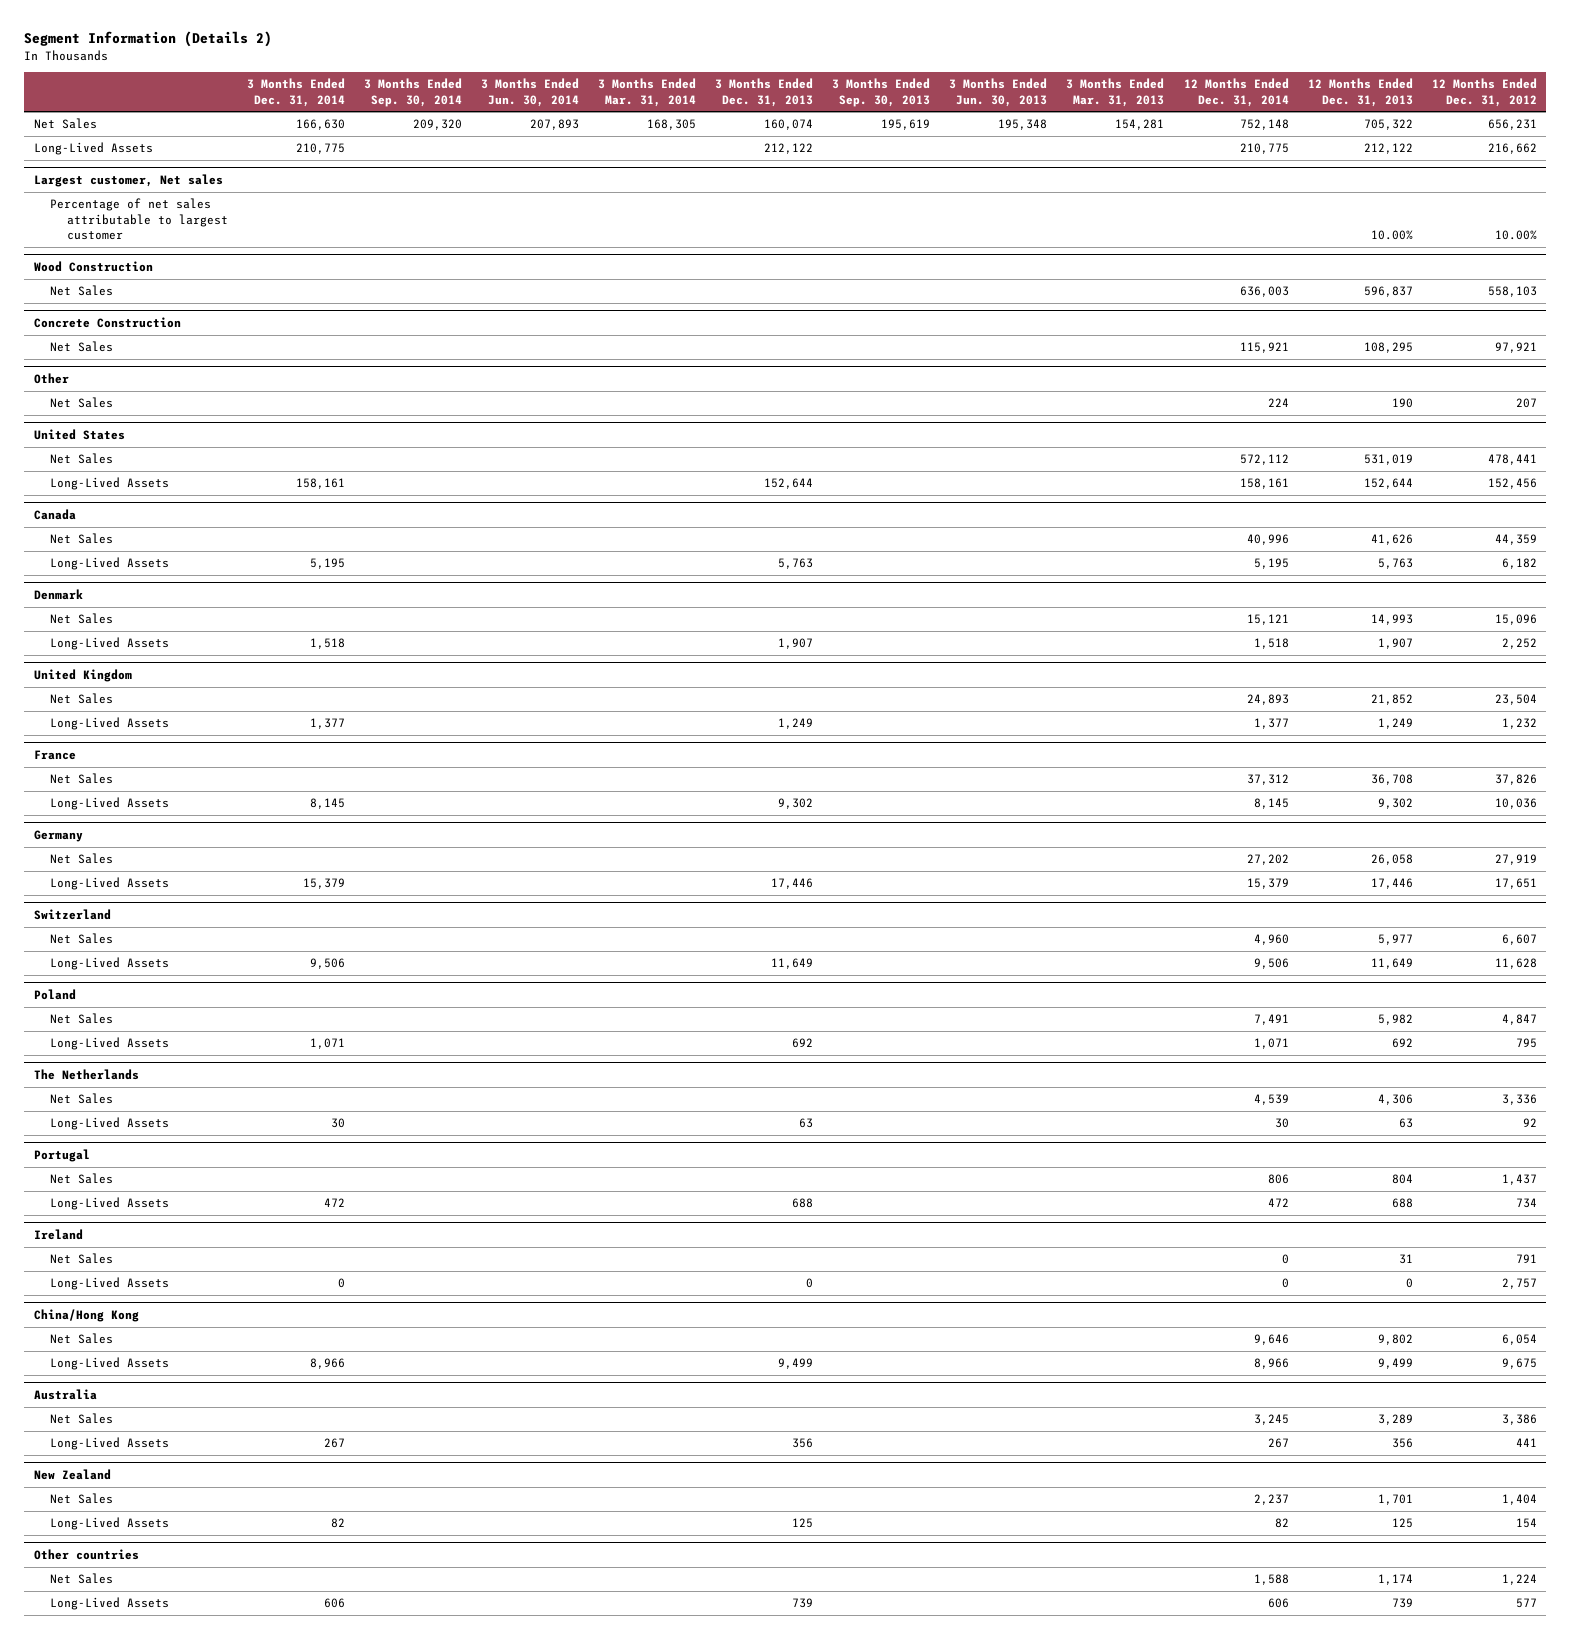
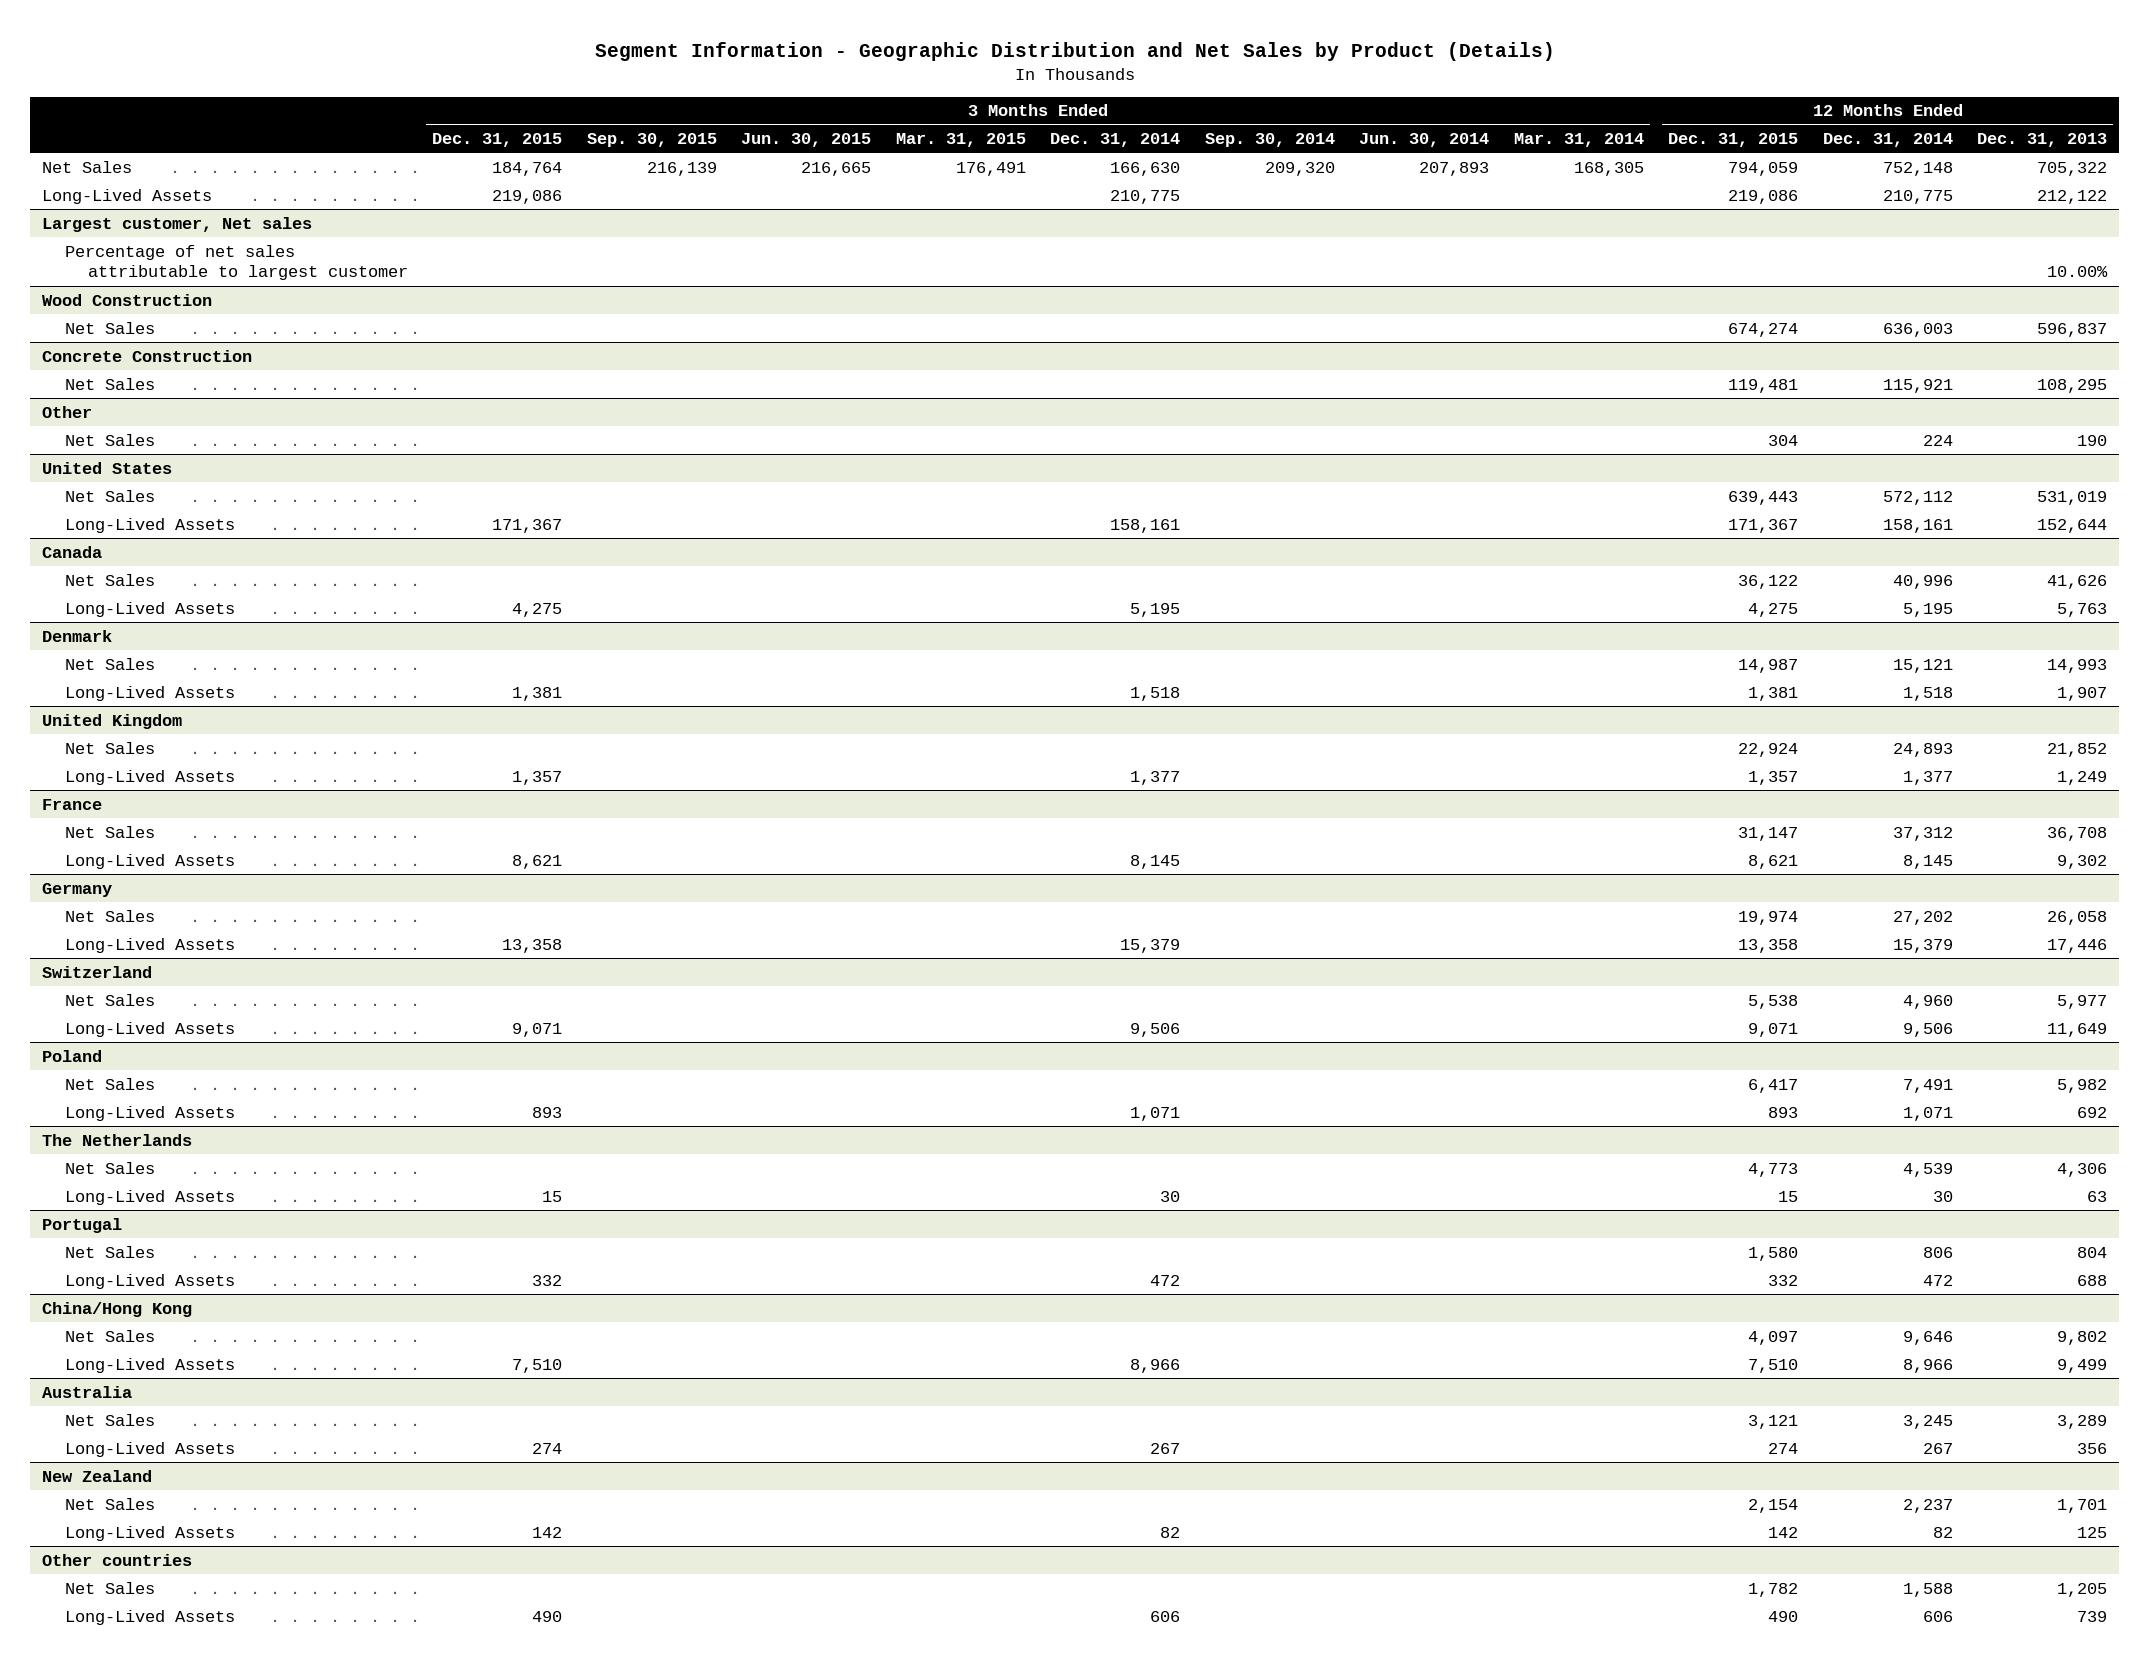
[24,31,273,48] Segment Information (Details 2) -> [594,41,1555,61] Segment Information - Geographic Distribution and Net Sales by Product (Details)
[715,78,814,107] 3 Months Ended Dec. 31, 2013 -> none
[832,78,931,107] 3 Months Ended Sep. 30, 2013 -> none
[949,78,1048,107] 3 Months Ended Jun. 30, 2013 -> none
[1066,78,1165,107] 3 Months Ended Mar. 31, 2013 -> none
[1431,78,1537,107] 12 Months Ended Dec. 31, 2012 -> none
none -> [432,133,563,148] Dec. 31, 2015
none -> [586,133,717,148] Sep. 30, 2015
none -> [741,133,872,148] Jun. 30, 2015
none -> [895,133,1026,148] Mar. 31, 2015
none -> [1668,133,1799,148] Dec. 31, 2015
[33,1228,83,1240] Ireland -> none
[50,1253,114,1265] Net Sales -> none
[50,1277,170,1291] Long-Lived Assets -> none
[1377,1574,1413,1586] 1,174 -> [2057,1582,2108,1597] 1,205

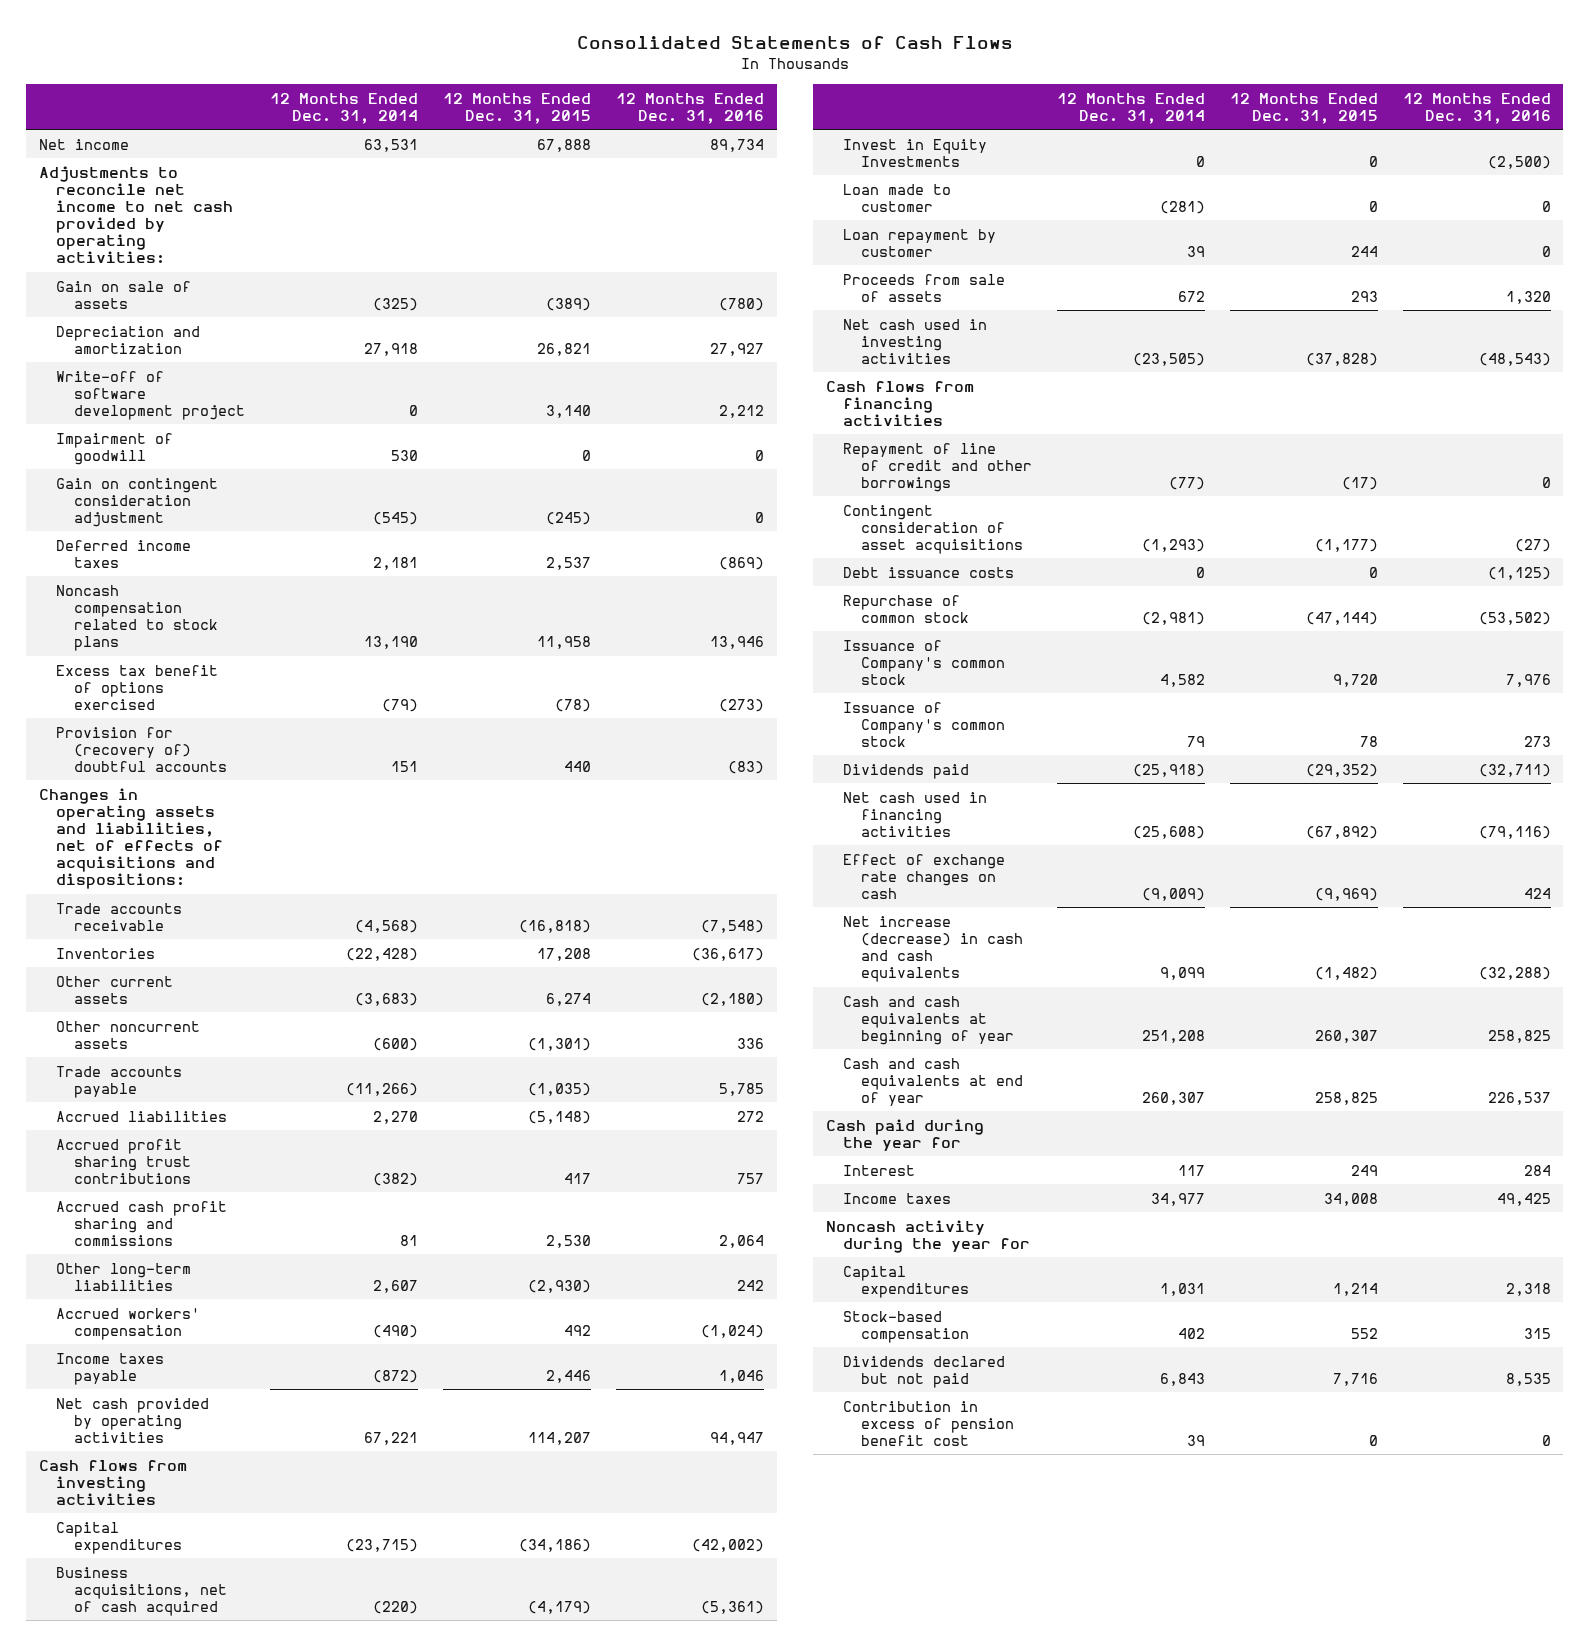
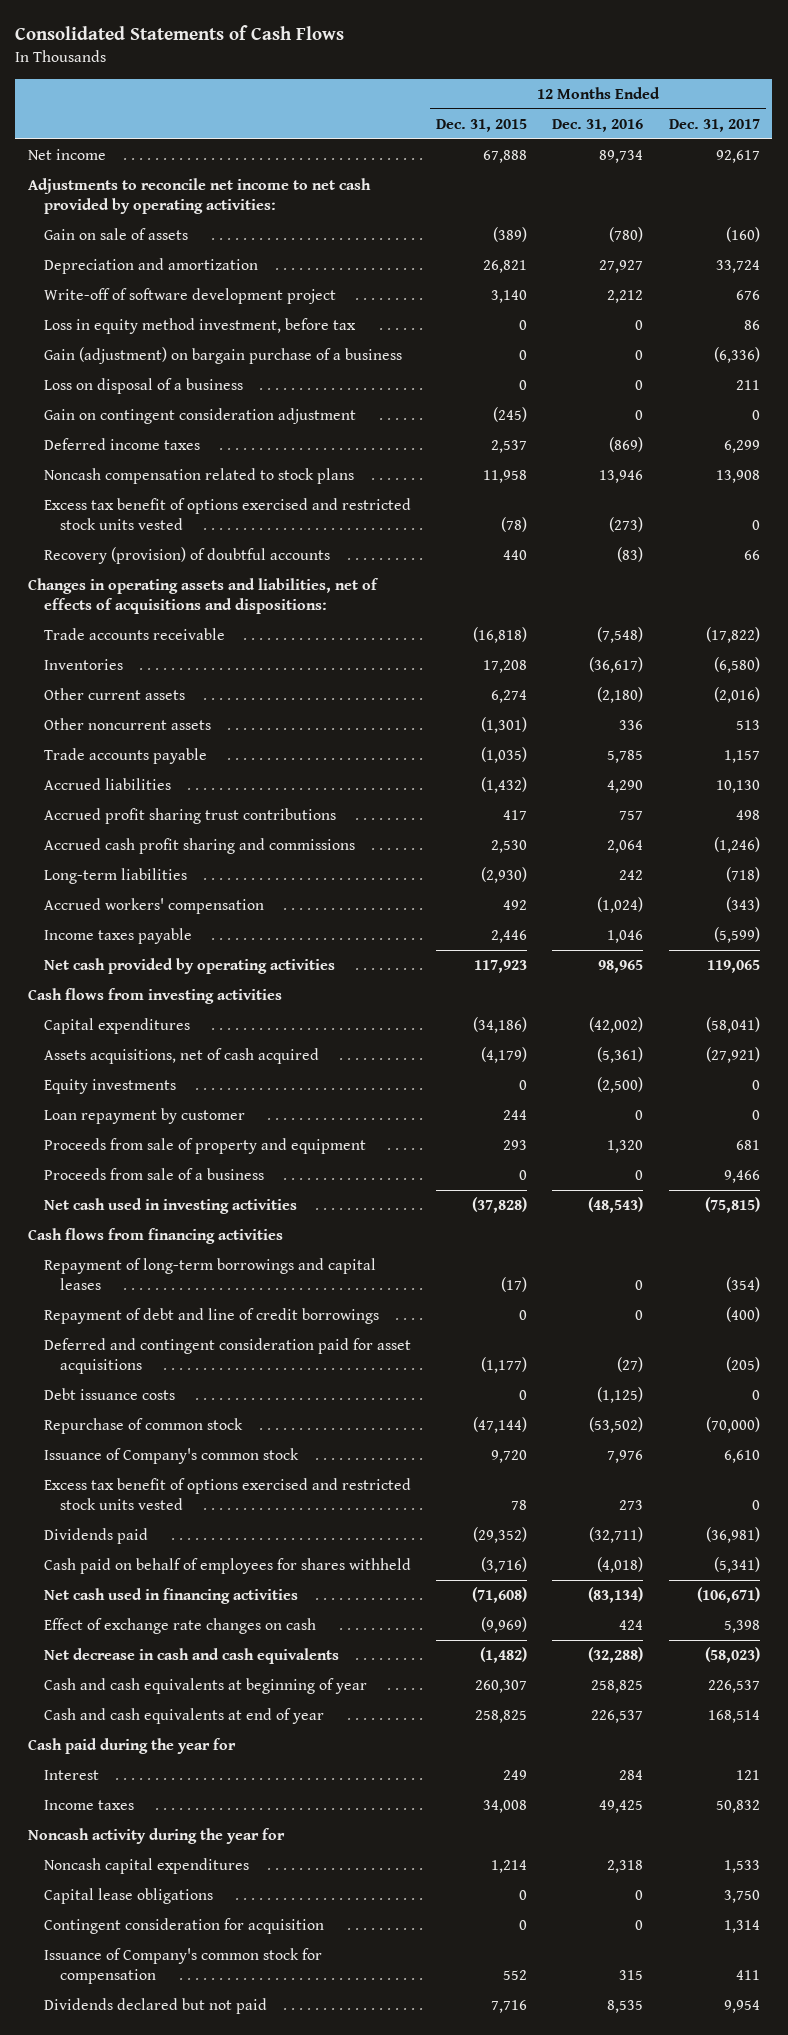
[269,92,418,124] 12 Months Ended Dec. 31, 2014 -> none
none -> [668,118,760,132] Dec. 31, 2017
[56,432,174,465] Impairment of goodwill -> none
none -> [43,318,356,335] Loss in equity method investment, before tax
none -> [43,347,402,365] Gain (adjustment) on bargain purchase of a business
none -> [43,378,243,395] Loss on disposal of a business
[56,664,219,710] Excess tax benefit of options exercised -> [43,498,411,531] Excess tax benefit of options exercised and restricted stock units vested
[56,726,227,772] Provision for (recovery of) doubtful accounts -> [43,547,330,565] Recovery (provision) of doubtful accounts
[527,1110,591,1124] (5,148) -> [481,777,528,794] (1,432)
[737,1110,765,1122] 272 -> [607,780,644,794] 4,290
[56,1262,192,1291] Other long-term liabilities -> [43,868,187,885] Long-term liabilities
[527,1431,591,1445] 114,207 -> [474,960,528,974] 117,923
[710,1431,765,1445] 94,947 -> [598,960,644,974] 98,965
[843,183,952,212] Loan made to customer -> none
[56,1566,227,1616] Business acquisitions, net of cash acquired -> [43,1048,319,1065] Assets acquisitions, net of cash acquired
[843,138,988,167] Invest in Equity Investments -> [43,1079,176,1095] Equity investments
[843,273,1006,302] Proceeds from sale of assets -> [43,1138,366,1155] Proceeds from sale of property and equipment
none -> [43,1168,264,1181] Proceeds from sale of a business
[843,442,1032,492] Repayment of line of credit and other borrowings -> [43,1258,376,1291] Repayment of long-term borrowings and capital leases
none -> [43,1308,379,1325] Repayment of debt and line of credit borrowings
[843,504,1023,554] Contingent consideration of asset acquisitions -> [43,1338,411,1375] Deferred and contingent consideration paid for asset acquisitions
[843,701,1005,747] Issuance of Company's common stock -> [43,1478,411,1511] Excess tax benefit of options exercised and restricted stock units vested
none -> [43,1558,411,1575] Cash paid on behalf of employees for shares withheld
[1305,825,1378,839] (67,892) -> [472,1587,528,1604] (71,608)
[1478,825,1551,839] (79,116) -> [588,1587,644,1604] (83,134)
[843,915,1023,983] Net increase (decrease) in cash and cash equivalents -> [43,1648,339,1665] Net decrease in cash and cash equivalents
[843,1265,969,1298] Capital expenditures -> [43,1858,249,1875] Noncash capital expenditures
none -> [43,1888,213,1905] Capital lease obligations
none -> [43,1918,324,1935] Contingent consideration for acquisition
[843,1310,969,1343] Stock-based compensation -> [43,1948,322,1985] Issuance of Company's common stock for compensation
[843,1400,1014,1446] Contribution in excess of pension benefit cost -> none

